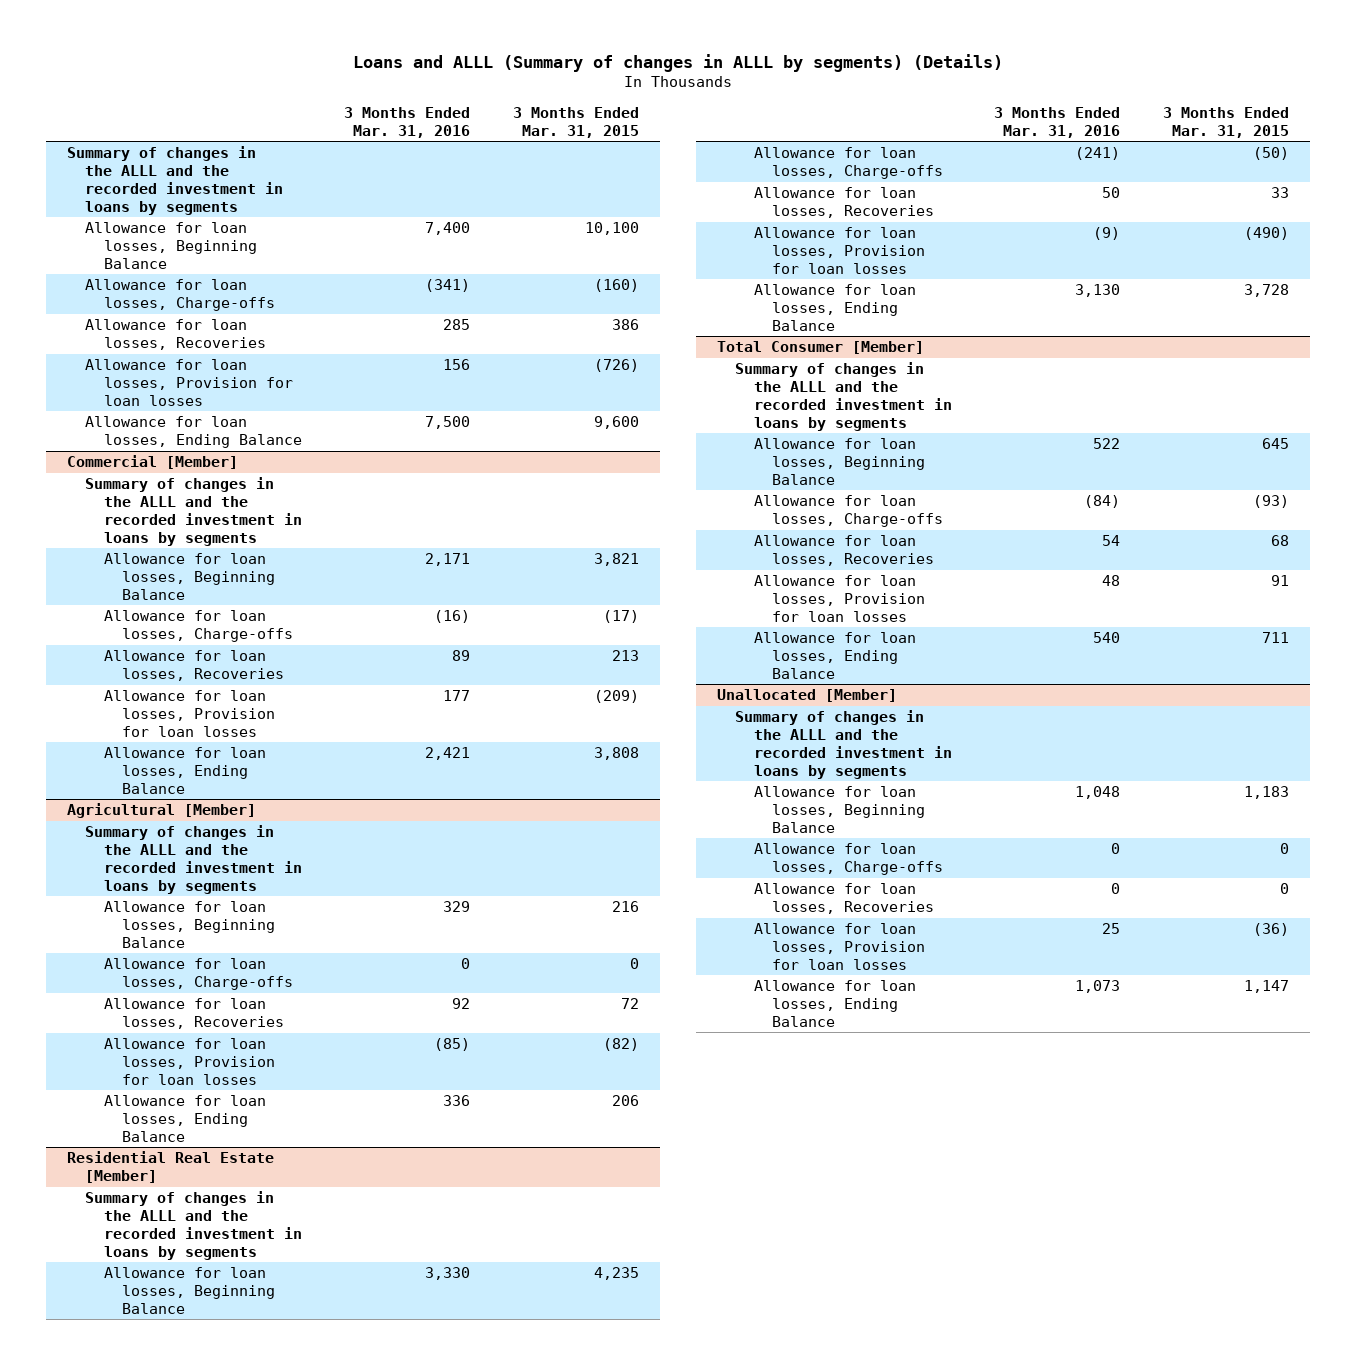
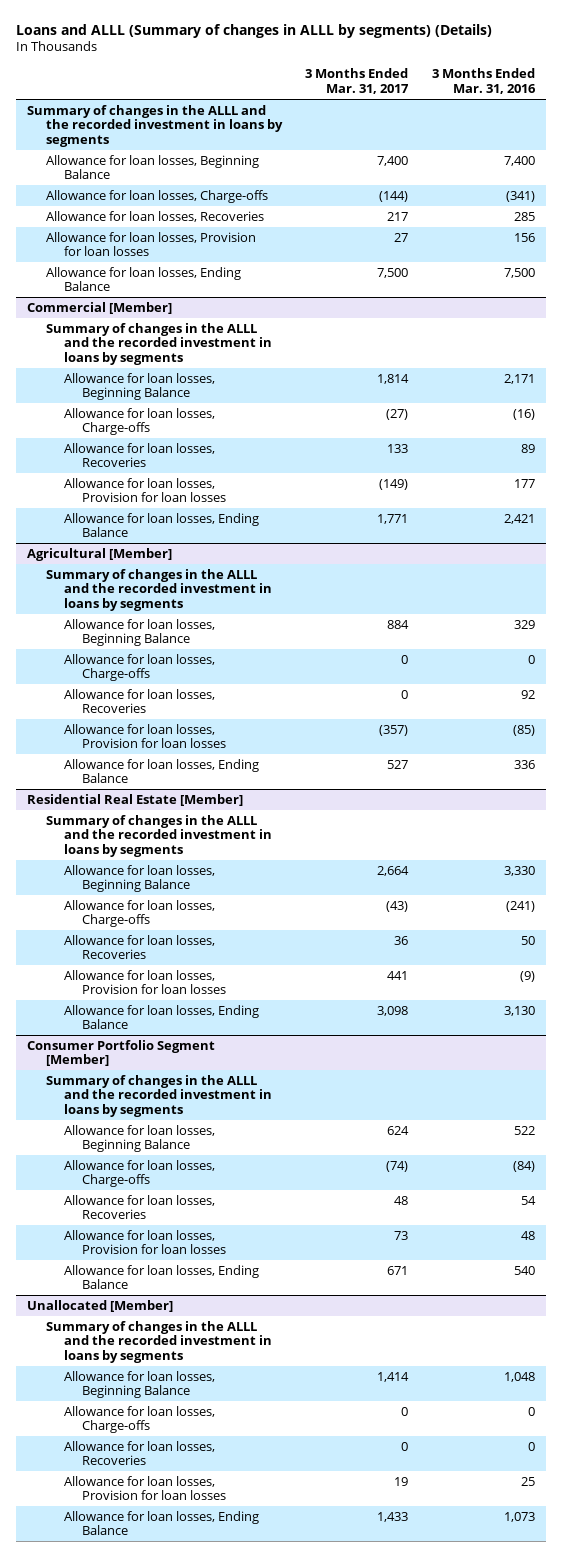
[512,106,639,138] 3 Months Ended Mar. 31, 2015 -> none
none -> [305,68,410,95] 3 Months Ended Mar. 31, 2017
[716,341,924,355] Total Consumer [Member] -> [27,1039,216,1067] Consumer Portfolio Segment [Member]

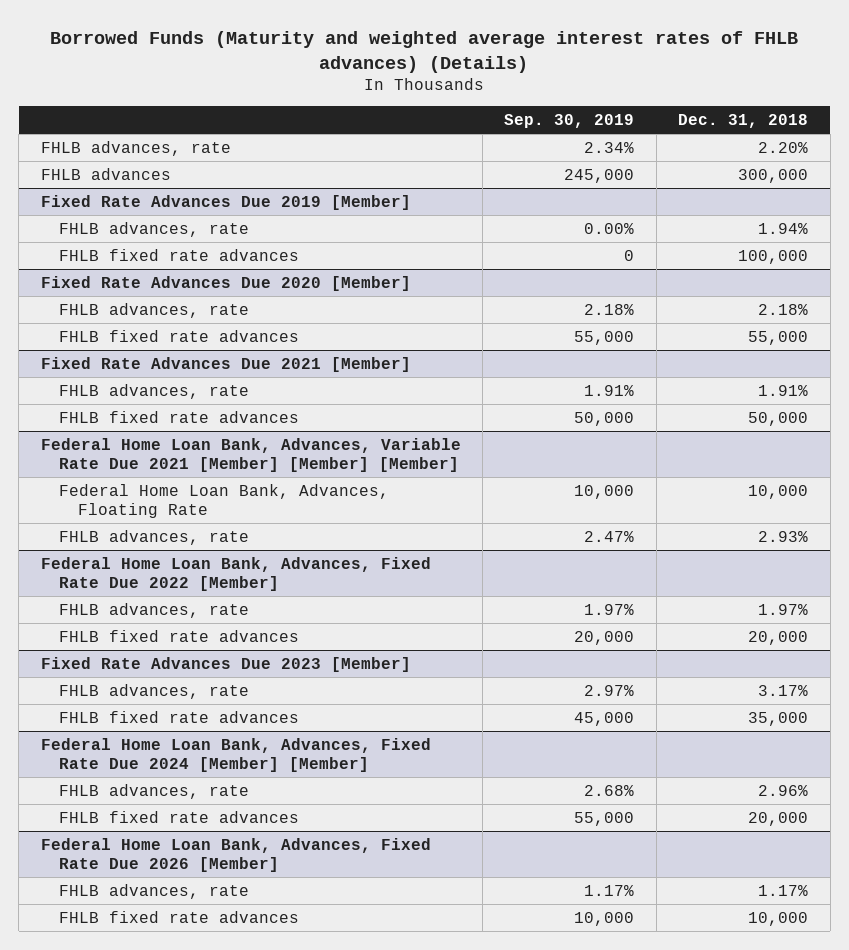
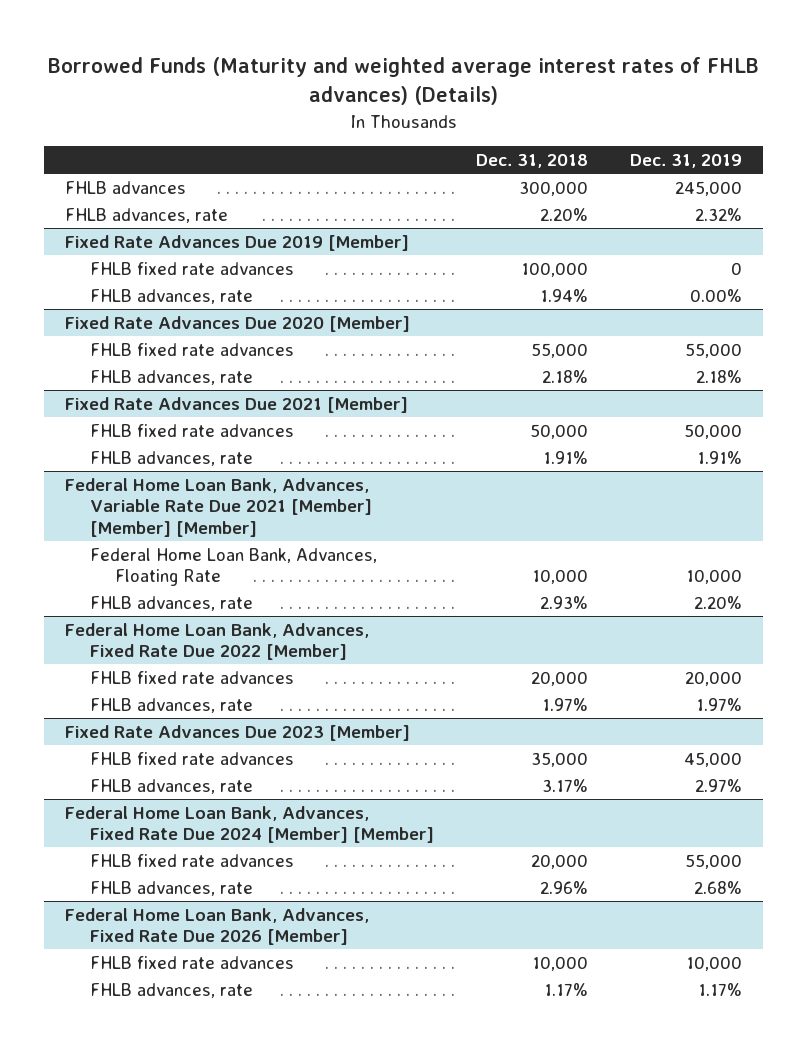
[504,113,635,128] Sep. 30, 2019 -> none
none -> [630,154,743,169] Dec. 31, 2019
[40,140,231,156] FHLB advances, rate -> [65,207,229,223] FHLB advances, rate
[59,221,250,237] FHLB advances, rate -> [90,288,254,304] FHLB advances, rate
[59,302,250,318] FHLB advances, rate -> [90,369,254,385] FHLB advances, rate
[59,383,250,399] FHLB advances, rate -> [90,450,254,466] FHLB advances, rate
[59,602,250,618] FHLB advances, rate -> [90,697,254,713] FHLB advances, rate
[59,683,250,699] FHLB advances, rate -> [90,778,254,794] FHLB advances, rate
[59,783,250,799] FHLB advances, rate -> [90,880,254,896] FHLB advances, rate
[59,883,250,899] FHLB advances, rate -> [90,982,254,998] FHLB advances, rate

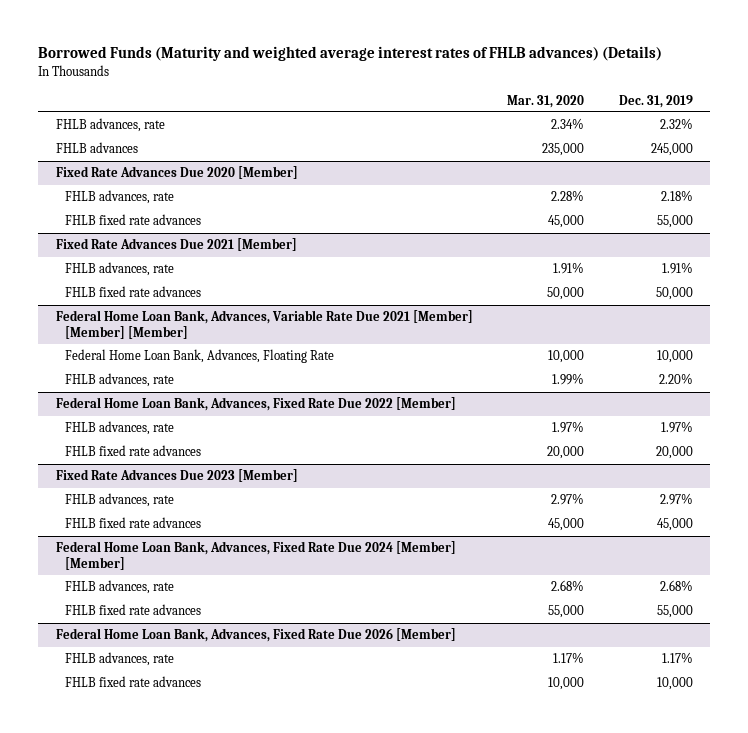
[476,154,589,169] Dec. 31, 2018 -> none
none -> [507,94,585,108] Mar. 31, 2020
[65,234,410,251] Fixed Rate Advances Due 2019 [Member] -> none
[90,261,295,275] FHLB fixed rate advances -> none
[90,288,254,304] FHLB advances, rate -> none
[65,180,187,194] FHLB advances -> [55,142,138,154] FHLB advances
[90,342,295,356] FHLB fixed rate advances -> [65,214,202,226] FHLB fixed rate advances
[90,423,295,437] FHLB fixed rate advances -> [65,286,202,298] FHLB fixed rate advances
[90,670,295,684] FHLB fixed rate advances -> [65,445,202,457] FHLB fixed rate advances
[90,751,295,765] FHLB fixed rate advances -> [65,517,202,529] FHLB fixed rate advances
[90,853,295,867] FHLB fixed rate advances -> [65,604,202,616] FHLB fixed rate advances
[90,955,295,969] FHLB fixed rate advances -> [65,676,202,688] FHLB fixed rate advances

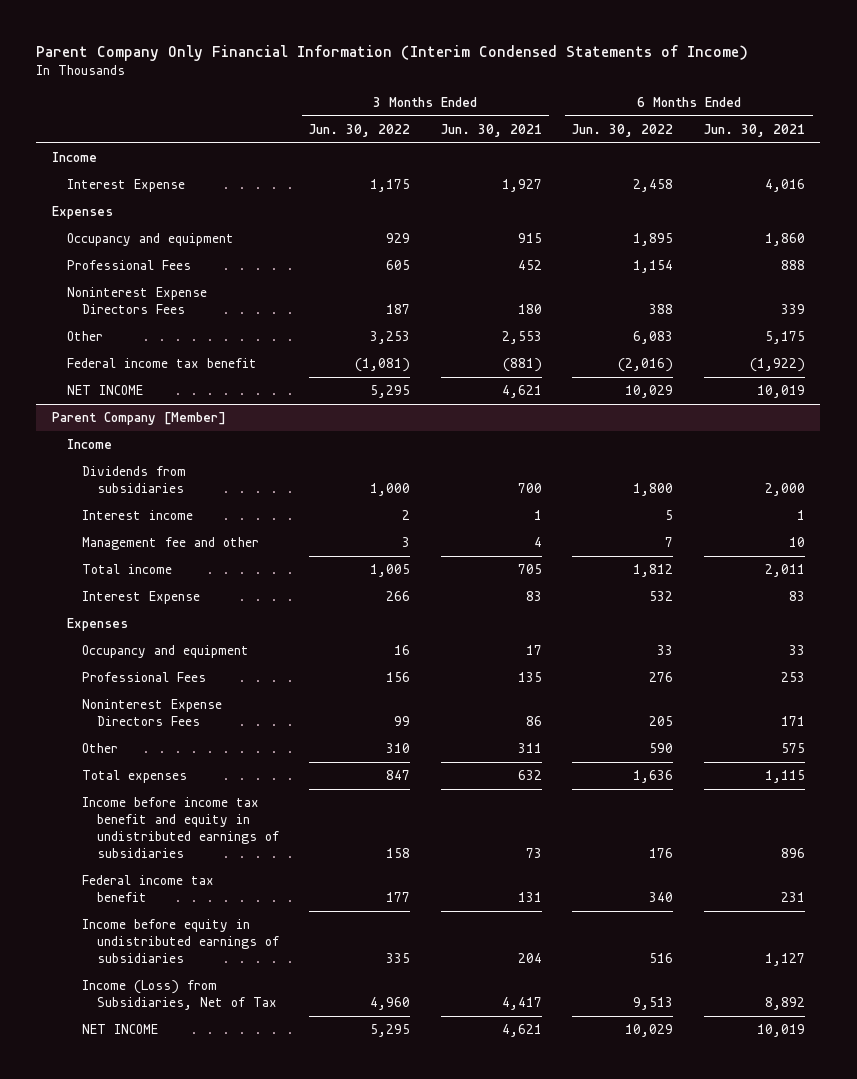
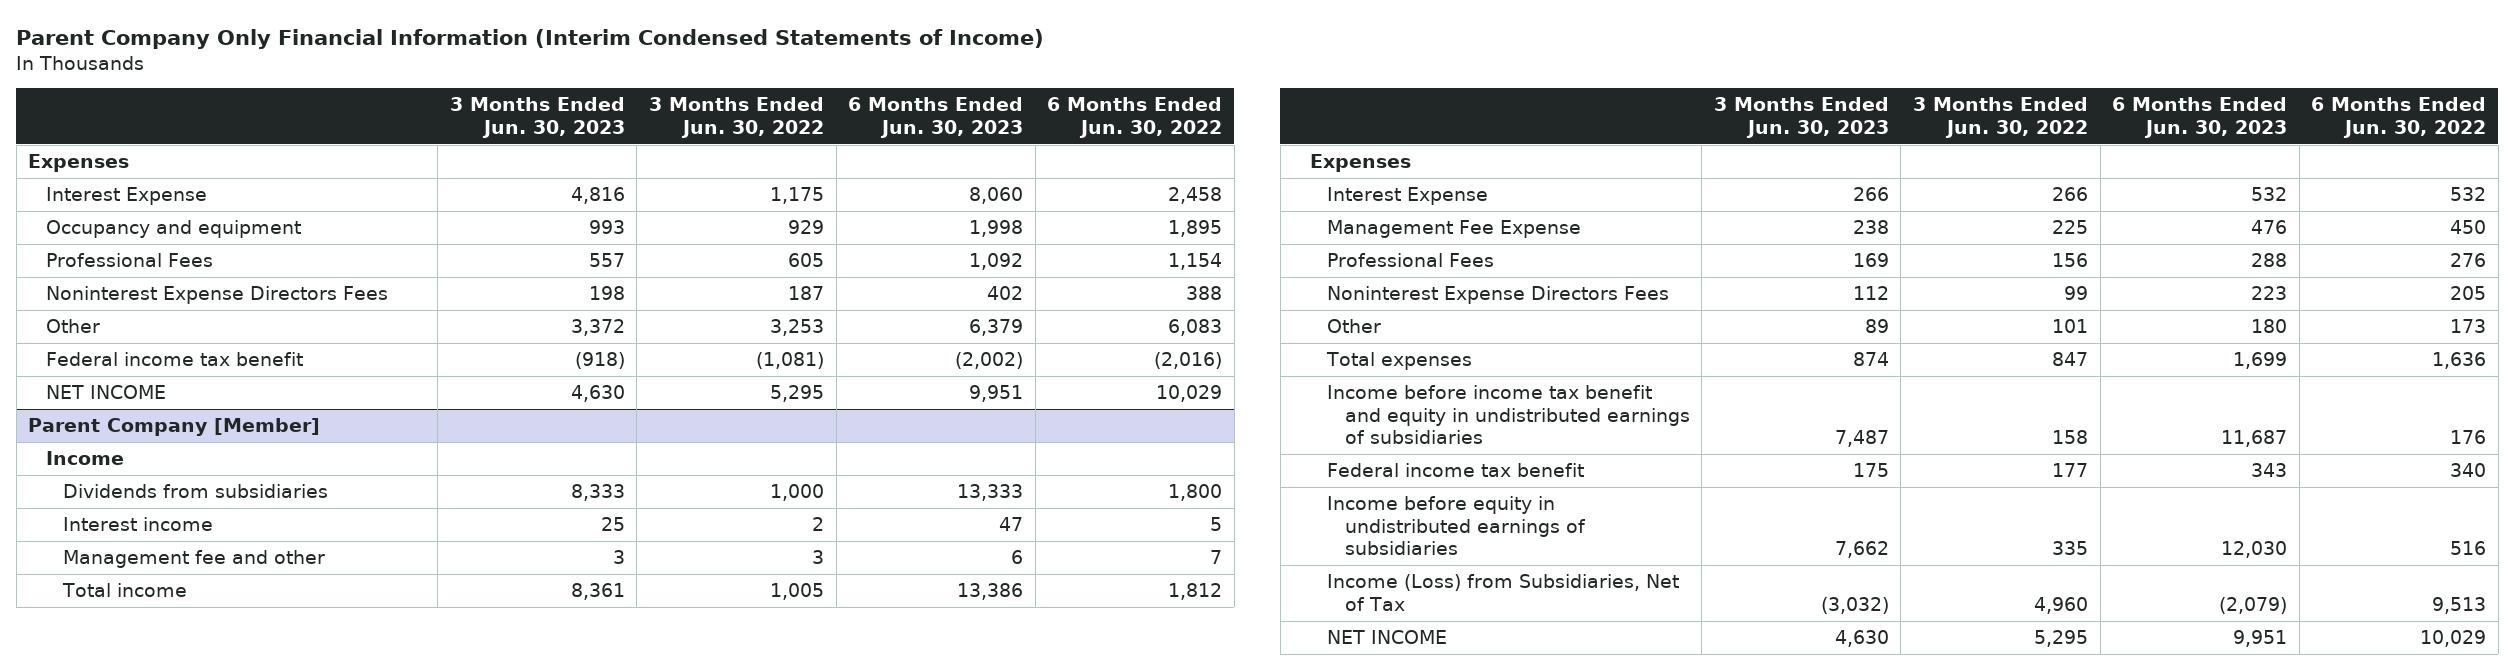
[440,123,542,137] Jun. 30, 2021 -> none
[704,123,806,137] Jun. 30, 2021 -> none
none -> [449,97,625,138] 3 Months Ended Jun. 30, 2023
none -> [848,97,1024,138] 6 Months Ended Jun. 30, 2023
[51,152,97,163] Income -> none
[66,179,185,193] Interest Expense -> [45,187,207,206] Interest Expense
[81,645,249,659] Occupancy and equipment -> none
[81,591,200,605] Interest Expense -> [1327,187,1489,206] Interest Expense
none -> [1327,220,1582,239] Management Fee Expense
[386,743,411,754] 310 -> [2051,319,2088,334] 101
[649,743,674,754] 590 -> [2450,319,2487,334] 173

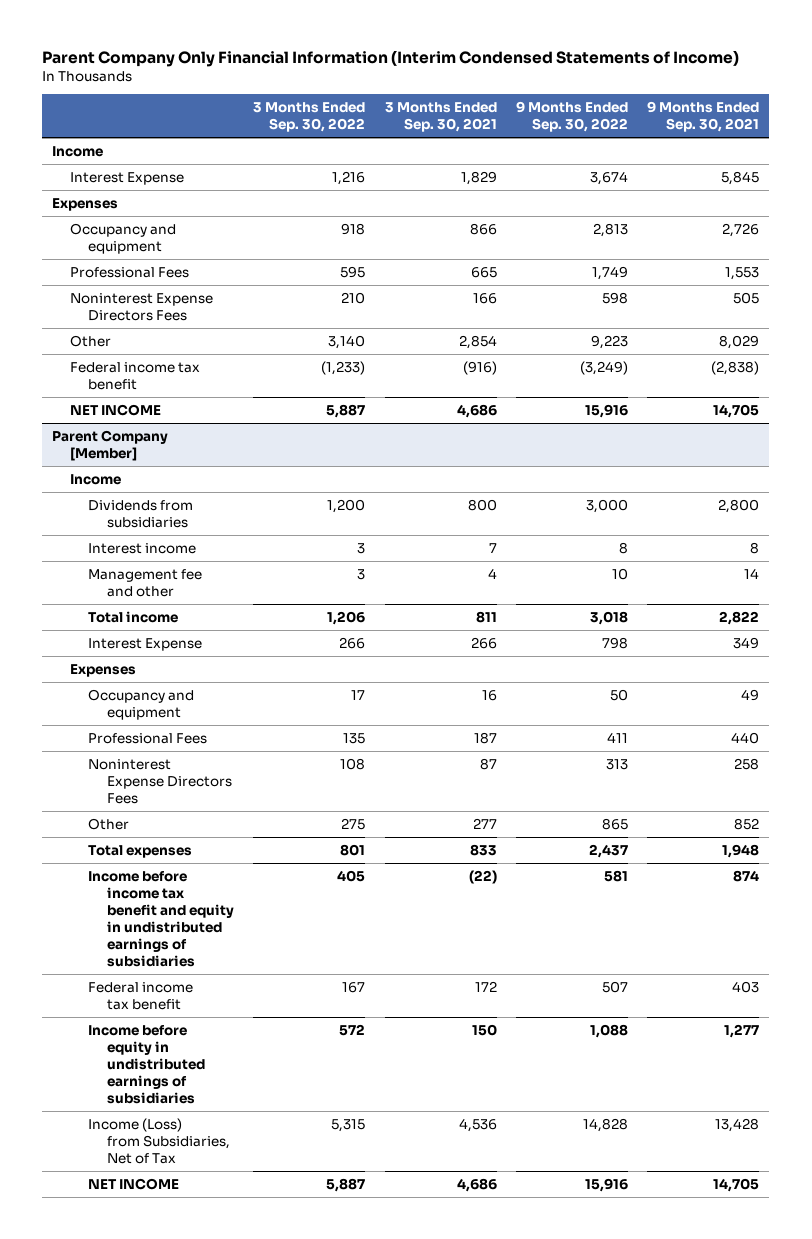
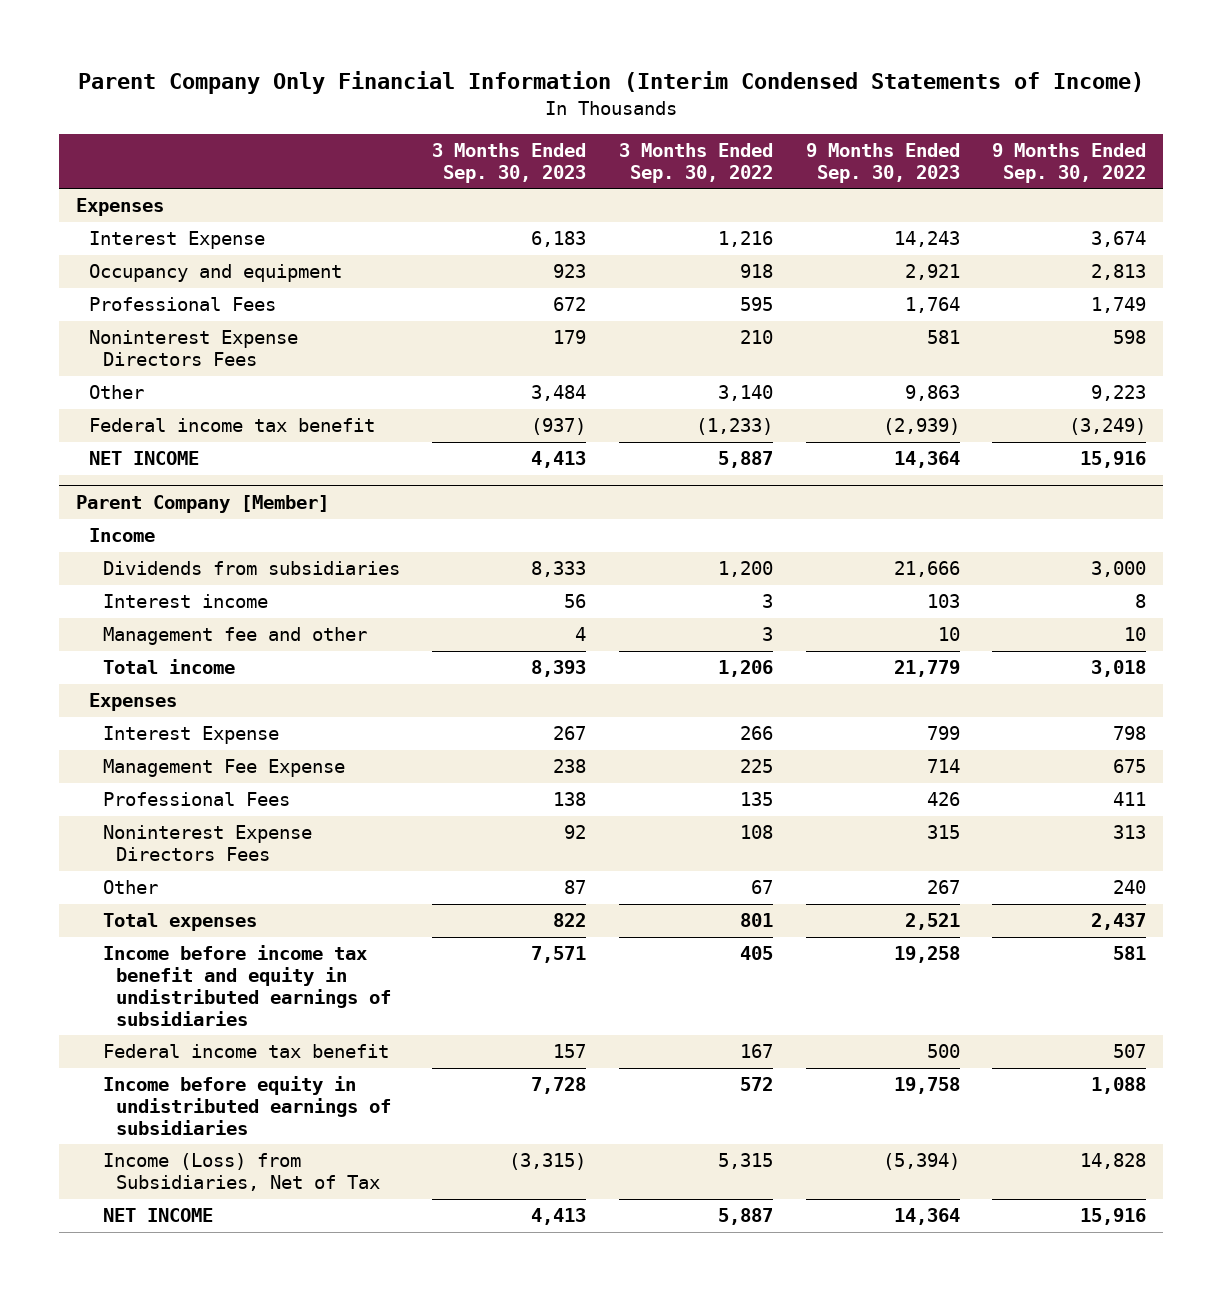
[384,102,497,133] 3 Months Ended Sep. 30, 2021 -> none
[647,101,760,133] 9 Months Ended Sep. 30, 2021 -> none
none -> [432,142,587,183] 3 Months Ended Sep. 30, 2023
none -> [805,142,960,183] 9 Months Ended Sep. 30, 2023
[52,145,104,157] Income -> none
[70,171,185,185] Interest Expense -> [89,231,266,250] Interest Expense
[88,688,195,720] Occupancy and equipment -> none
[88,637,203,651] Interest Expense -> [102,726,279,745] Interest Expense
none -> [102,759,345,778] Management Fee Expense
[341,817,366,830] 275 -> [751,880,774,895] 67
[602,817,629,830] 865 -> [1113,880,1147,895] 240

